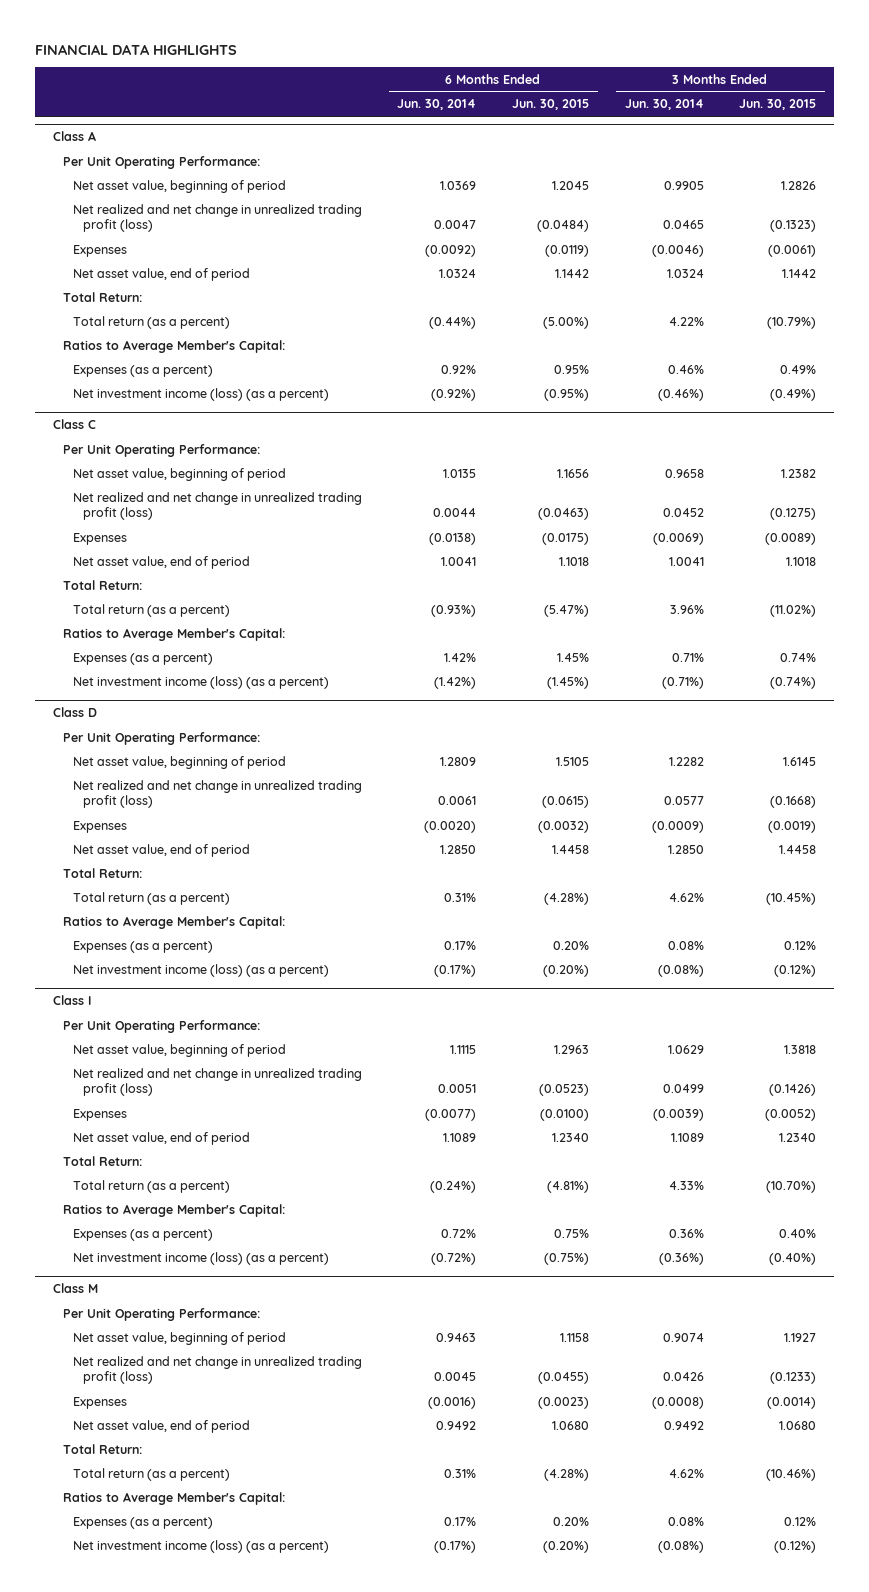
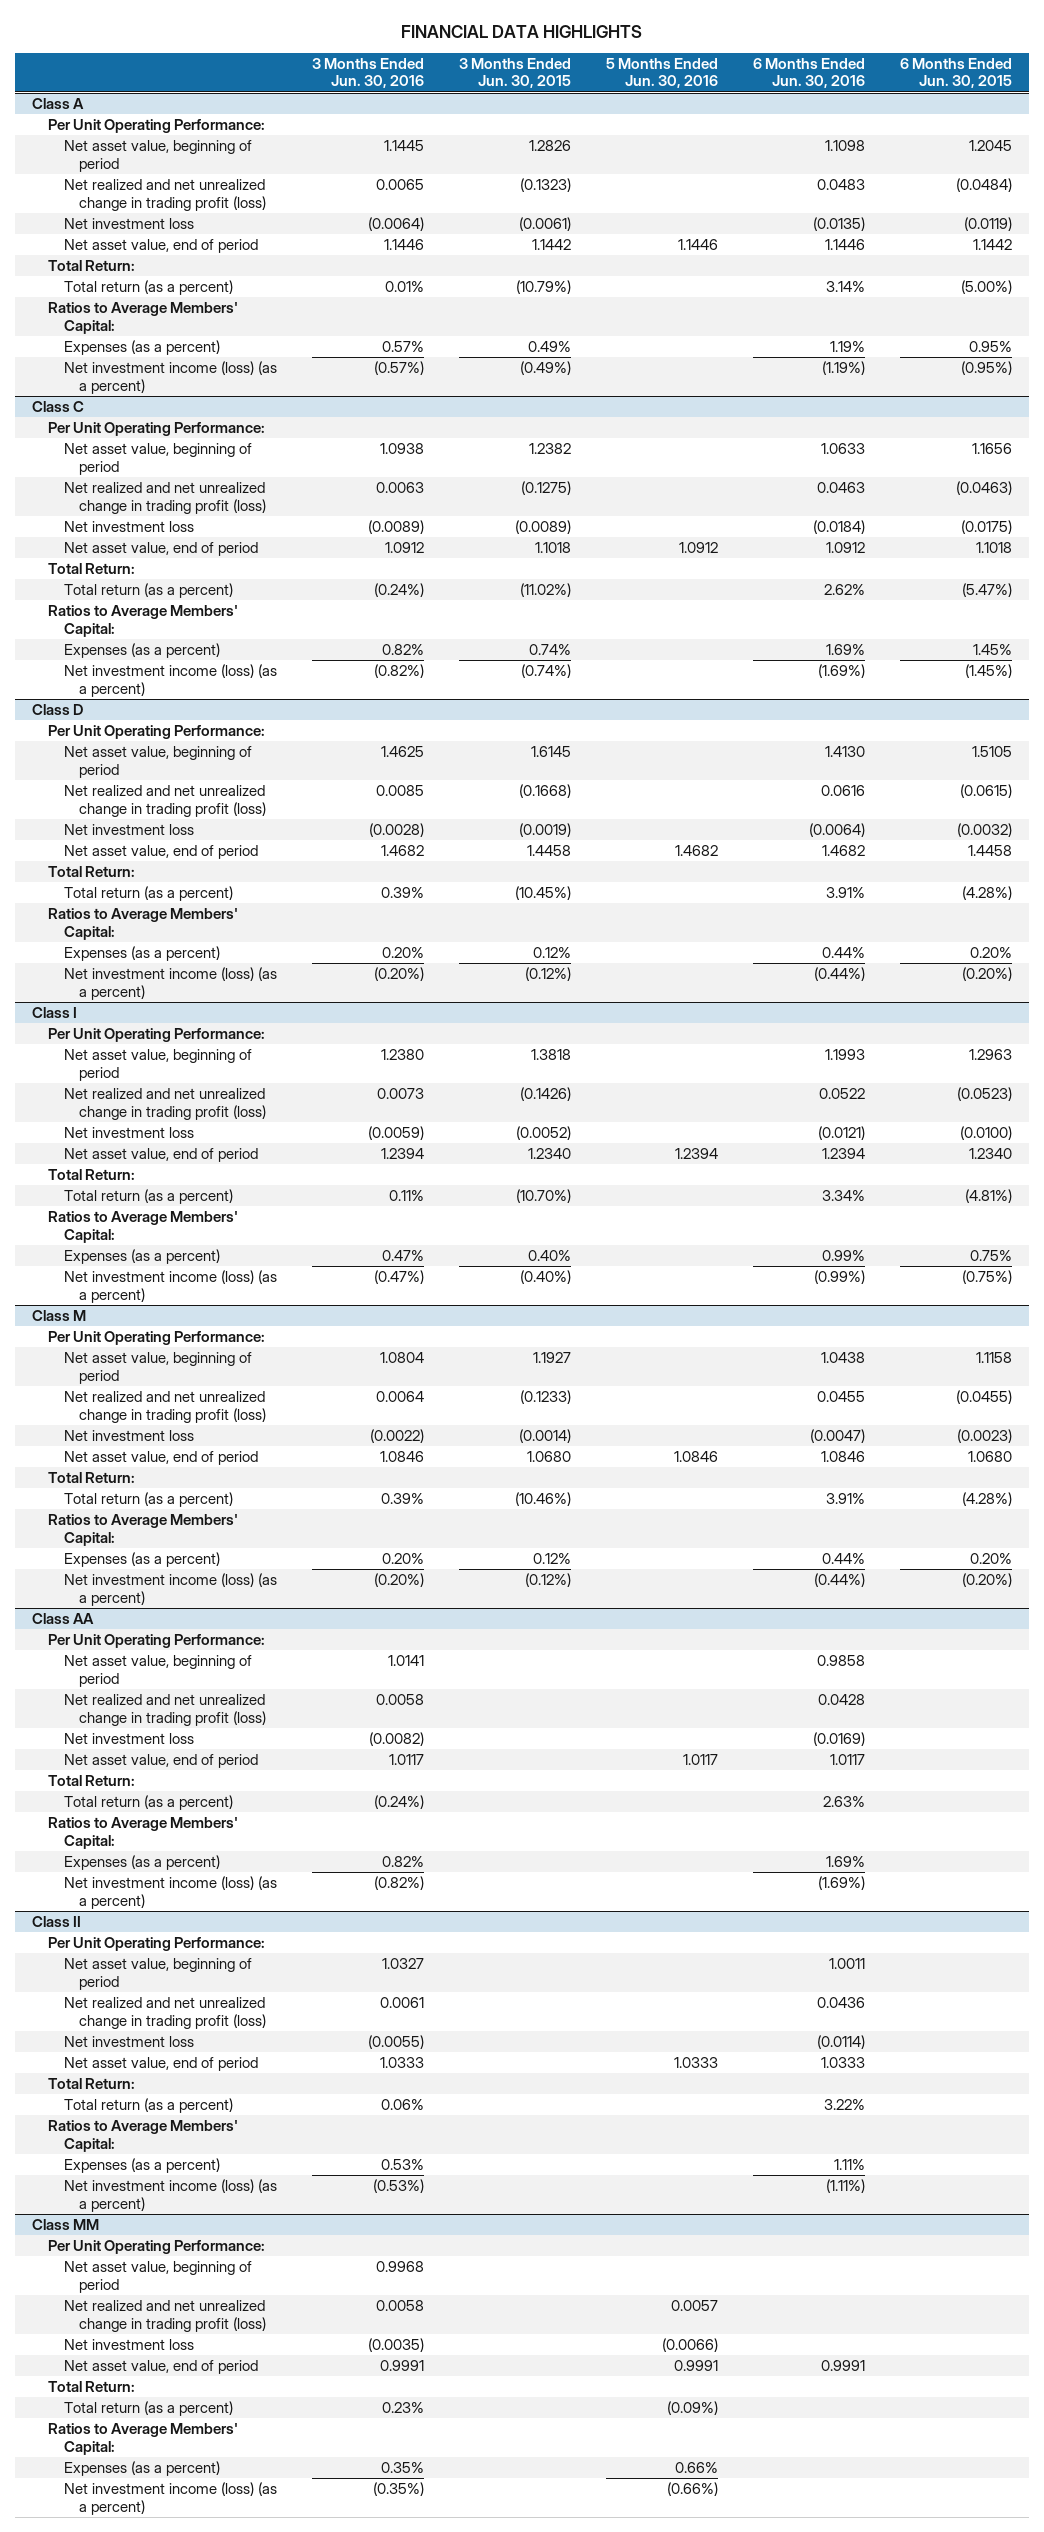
[397,99,477,111] Jun. 30, 2014 -> none
[624,99,704,111] Jun. 30, 2014 -> none
none -> [311,57,424,89] 3 Months Ended Jun. 30, 2016
none -> [605,57,718,89] 5 Months Ended Jun. 30, 2016
none -> [752,57,865,89] 6 Months Ended Jun. 30, 2016
[72,203,362,233] Net realized and net change in unrealized trading profit (loss) -> [63,179,267,211] Net realized and net unrealized change in trading profit (loss)
[72,244,127,257] Expenses -> [63,218,194,230] Net investment loss
[62,339,285,353] Ratios to Average Member's Capital: -> [47,302,238,334] Ratios to Average Members' Capital:
[72,491,362,521] Net realized and net change in unrealized trading profit (loss) -> [63,482,267,514] Net realized and net unrealized change in trading profit (loss)
[72,532,127,545] Expenses -> [63,521,194,533] Net investment loss
[62,627,285,641] Ratios to Average Member's Capital: -> [47,605,238,637] Ratios to Average Members' Capital:
[72,779,362,809] Net realized and net change in unrealized trading profit (loss) -> [63,785,267,817] Net realized and net unrealized change in trading profit (loss)
[72,820,127,833] Expenses -> [63,824,194,836] Net investment loss
[62,915,285,929] Ratios to Average Member's Capital: -> [47,908,238,940] Ratios to Average Members' Capital:
[72,1067,362,1097] Net realized and net change in unrealized trading profit (loss) -> [63,1088,267,1120] Net realized and net unrealized change in trading profit (loss)
[72,1108,127,1121] Expenses -> [63,1127,194,1139] Net investment loss
[62,1203,285,1217] Ratios to Average Member's Capital: -> [47,1211,238,1243] Ratios to Average Members' Capital:
[72,1355,362,1385] Net realized and net change in unrealized trading profit (loss) -> [63,1391,267,1423] Net realized and net unrealized change in trading profit (loss)
[72,1396,127,1409] Expenses -> [63,1430,194,1442] Net investment loss
[62,1491,285,1505] Ratios to Average Member's Capital: -> [47,1514,238,1546] Ratios to Average Members' Capital:
none -> [32,1613,95,1625] Class AA
none -> [47,1634,265,1649] Per Unit Operating Performance:
none -> [63,1655,252,1687] Net asset value, beginning of period
none -> [63,1694,267,1726] Net realized and net unrealized change in trading profit (loss)
none -> [63,1733,194,1745] Net investment loss
none -> [63,1754,258,1769] Net asset value, end of period
none -> [47,1775,135,1787] Total Return:
none -> [63,1795,233,1811] Total return (as a percent)
none -> [47,1817,238,1849] Ratios to Average Members' Capital:
none -> [63,1855,220,1871] Expenses (as a percent)
none -> [63,1876,277,1909] Net investment income (loss) (as a percent)
none -> [32,1916,82,1928] Class II
none -> [47,1937,265,1952] Per Unit Operating Performance:
none -> [63,1958,252,1990] Net asset value, beginning of period
none -> [63,1997,267,2029] Net realized and net unrealized change in trading profit (loss)
none -> [63,2036,194,2048] Net investment loss
none -> [63,2057,258,2072] Net asset value, end of period
none -> [47,2078,135,2090] Total Return:
none -> [63,2098,233,2114] Total return (as a percent)
none -> [47,2120,238,2152] Ratios to Average Members' Capital:
none -> [63,2158,220,2174] Expenses (as a percent)
none -> [63,2179,277,2212] Net investment income (loss) (as a percent)
none -> [32,2219,100,2231] Class MM
none -> [47,2240,265,2255] Per Unit Operating Performance:
none -> [63,2261,252,2293] Net asset value, beginning of period
none -> [63,2300,267,2332] Net realized and net unrealized change in trading profit (loss)
none -> [63,2339,194,2351] Net investment loss
none -> [63,2360,258,2375] Net asset value, end of period
none -> [47,2381,135,2393] Total Return:
none -> [63,2401,233,2417] Total return (as a percent)
none -> [47,2423,238,2455] Ratios to Average Members' Capital:
none -> [63,2461,220,2477] Expenses (as a percent)
none -> [63,2482,277,2515] Net investment income (loss) (as a percent)

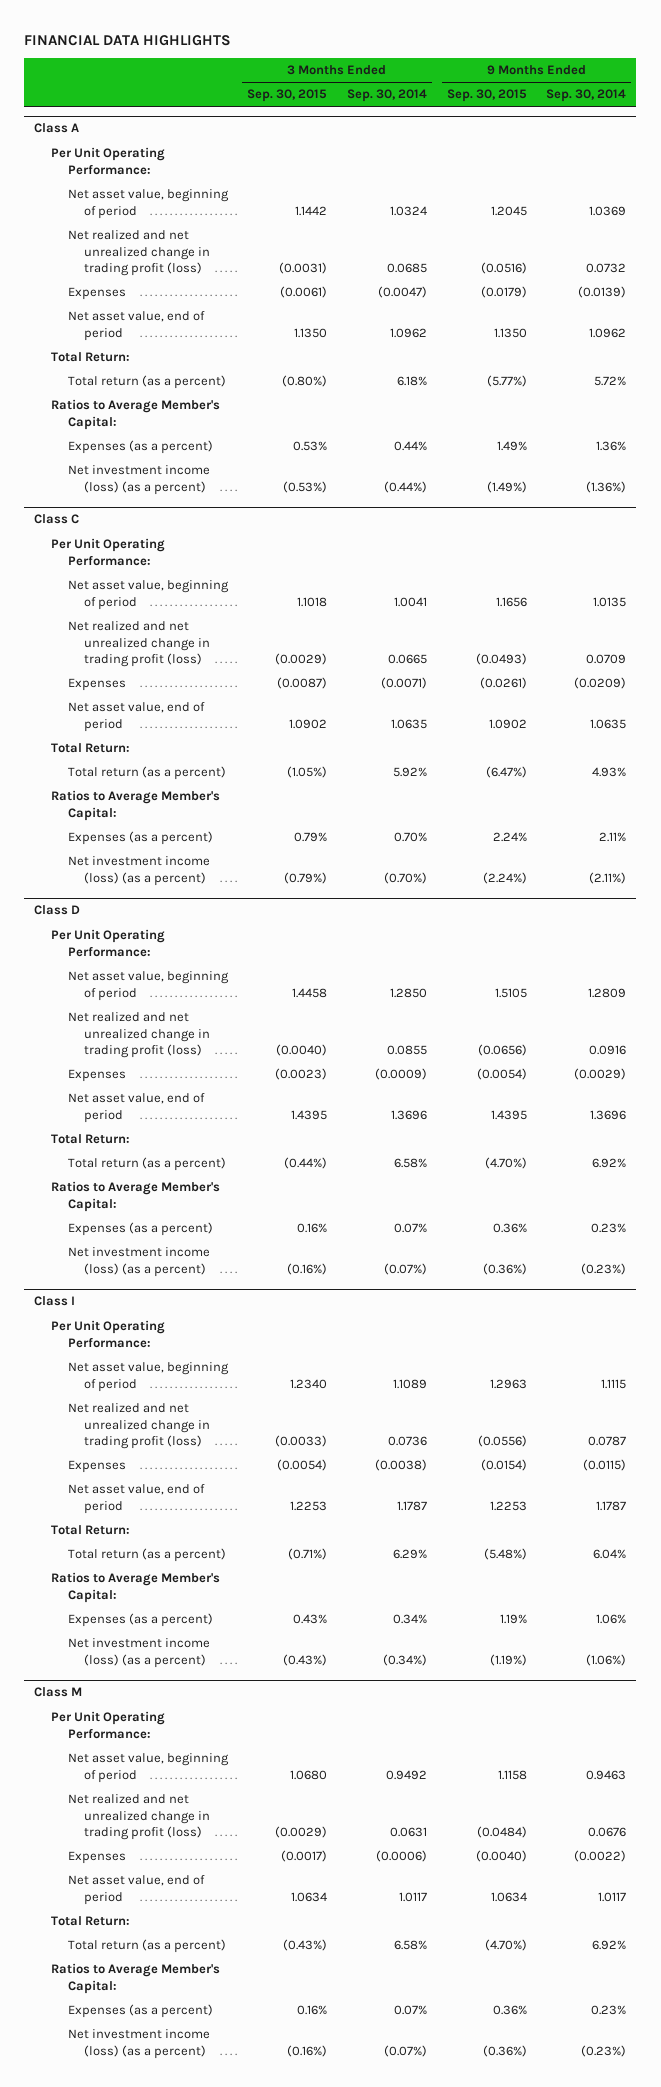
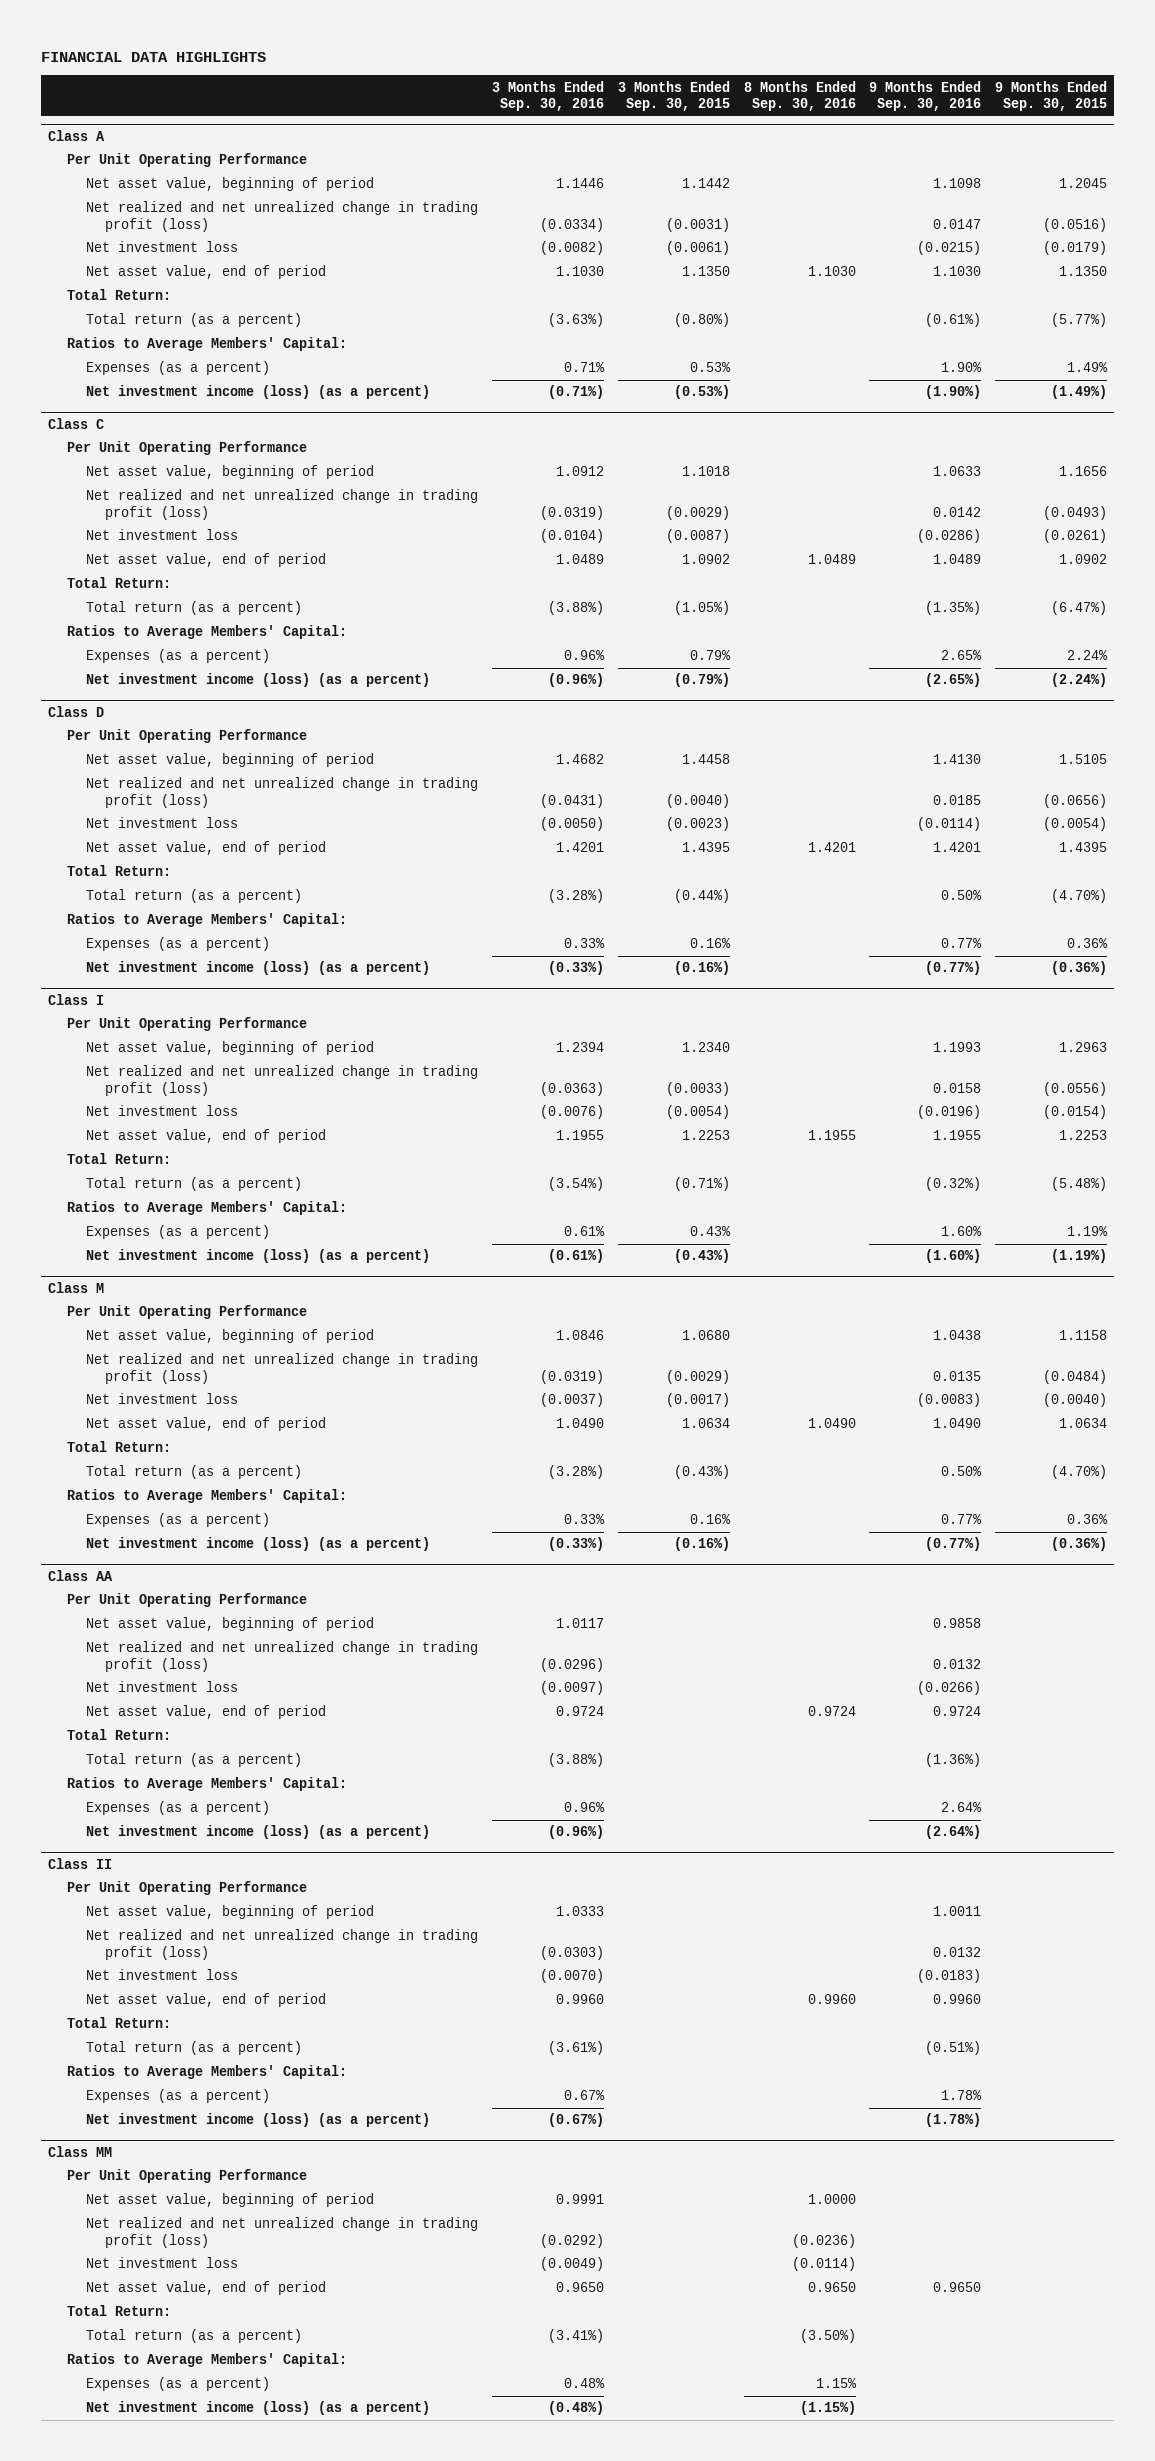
[347,89,428,103] Sep. 30, 2014 -> none
[546,89,627,103] Sep. 30, 2014 -> none
none -> [491,80,604,111] 3 Months Ended Sep. 30, 2016
none -> [743,80,856,111] 8 Months Ended Sep. 30, 2016
none -> [869,80,982,111] 9 Months Ended Sep. 30, 2016
[50,147,165,175] Per Unit Operating Performance: -> [66,153,307,168] Per Unit Operating Performance
[67,287,126,301] Expenses -> [86,241,239,253] Net investment loss
[50,399,220,430] Ratios to Average Member's Capital: -> [66,337,347,352] Ratios to Average Members' Capital:
[50,538,165,566] Per Unit Operating Performance: -> [66,441,307,456] Per Unit Operating Performance
[67,678,126,692] Expenses -> [86,529,239,541] Net investment loss
[50,790,220,821] Ratios to Average Member's Capital: -> [66,625,347,640] Ratios to Average Members' Capital:
[50,929,165,957] Per Unit Operating Performance: -> [66,729,307,744] Per Unit Operating Performance
[67,1069,126,1083] Expenses -> [86,817,239,829] Net investment loss
[50,1181,220,1212] Ratios to Average Member's Capital: -> [66,913,347,928] Ratios to Average Members' Capital:
[50,1320,165,1348] Per Unit Operating Performance: -> [66,1017,307,1032] Per Unit Operating Performance
[67,1460,126,1474] Expenses -> [86,1105,239,1117] Net investment loss
[50,1572,220,1603] Ratios to Average Member's Capital: -> [66,1201,347,1216] Ratios to Average Members' Capital:
[50,1711,165,1739] Per Unit Operating Performance: -> [66,1305,307,1320] Per Unit Operating Performance
[67,1851,126,1865] Expenses -> [86,1393,239,1405] Net investment loss
[50,1963,220,1994] Ratios to Average Member's Capital: -> [66,1489,347,1504] Ratios to Average Members' Capital:
none -> [47,1569,113,1581] Class AA
none -> [66,1593,307,1608] Per Unit Operating Performance
none -> [86,1617,375,1632] Net asset value, beginning of period
none -> [86,1641,479,1672] Net realized and net unrealized change in trading profit (loss)
none -> [86,1681,239,1693] Net investment loss
none -> [86,1705,327,1720] Net asset value, end of period
none -> [66,1729,171,1741] Total Return:
none -> [86,1753,303,1768] Total return (as a percent)
none -> [66,1777,347,1792] Ratios to Average Members' Capital:
none -> [86,1801,271,1816] Expenses (as a percent)
none -> [86,1825,431,1840] Net investment income (loss) (as a percent)
none -> [47,1857,112,1869] Class II
none -> [66,1881,307,1896] Per Unit Operating Performance
none -> [86,1905,375,1920] Net asset value, beginning of period
none -> [86,1929,479,1960] Net realized and net unrealized change in trading profit (loss)
none -> [86,1969,239,1981] Net investment loss
none -> [86,1993,327,2008] Net asset value, end of period
none -> [66,2017,171,2029] Total Return:
none -> [86,2041,303,2056] Total return (as a percent)
none -> [66,2065,347,2080] Ratios to Average Members' Capital:
none -> [86,2089,271,2104] Expenses (as a percent)
none -> [86,2113,431,2128] Net investment income (loss) (as a percent)
none -> [47,2145,112,2157] Class MM
none -> [66,2169,307,2184] Per Unit Operating Performance
none -> [86,2193,375,2208] Net asset value, beginning of period
none -> [86,2217,479,2248] Net realized and net unrealized change in trading profit (loss)
none -> [86,2257,239,2269] Net investment loss
none -> [86,2281,327,2296] Net asset value, end of period
none -> [66,2305,171,2317] Total Return:
none -> [86,2329,303,2344] Total return (as a percent)
none -> [66,2353,347,2368] Ratios to Average Members' Capital:
none -> [86,2377,271,2392] Expenses (as a percent)
none -> [86,2401,431,2416] Net investment income (loss) (as a percent)

